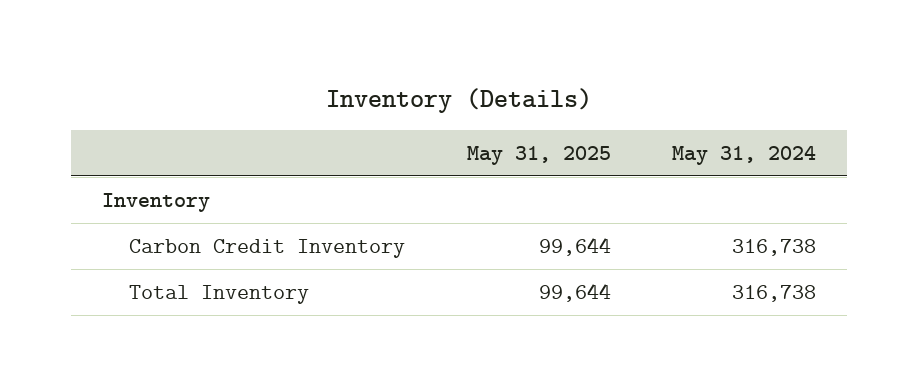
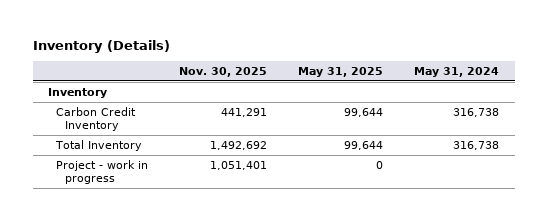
none -> [179,66,268,77] Nov. 30, 2025
none -> [56,160,149,185] Project - work in progress

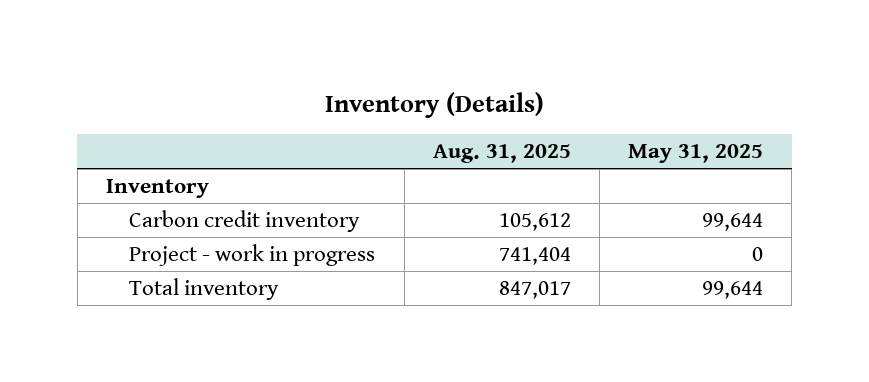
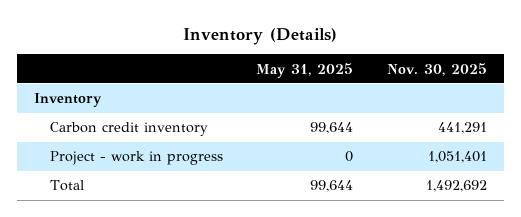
[432,144,571,164] Aug. 31, 2025 -> none
none -> [386,62,487,76] Nov. 30, 2025
[129,278,280,301] Total inventory -> [50,180,85,192] Total

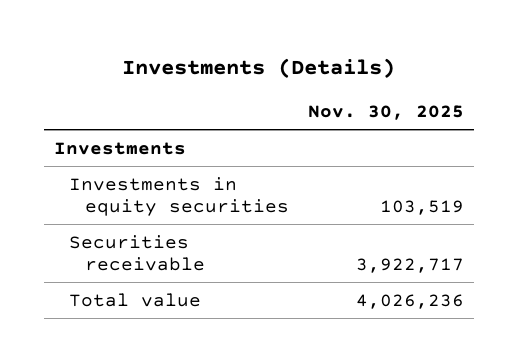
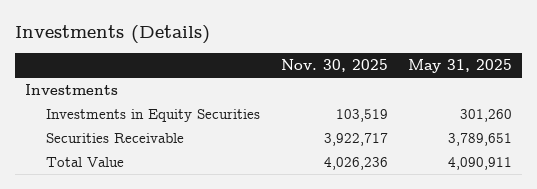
none -> [408,59,513,74] May 31, 2025
[69,176,289,217] Investments in equity securities -> [46,109,261,123] Investments in Equity Securities
[69,234,205,272] Securities receivable -> [46,133,185,144] Securities Receivable
[69,292,202,307] Total value -> [46,157,125,168] Total Value

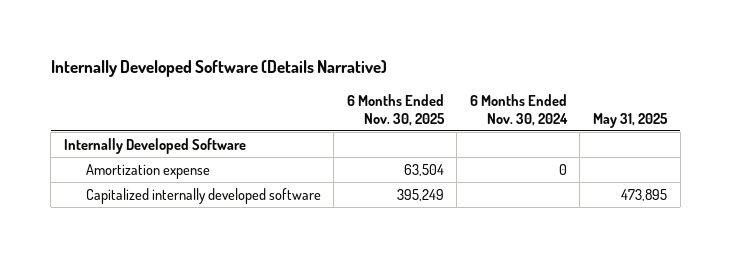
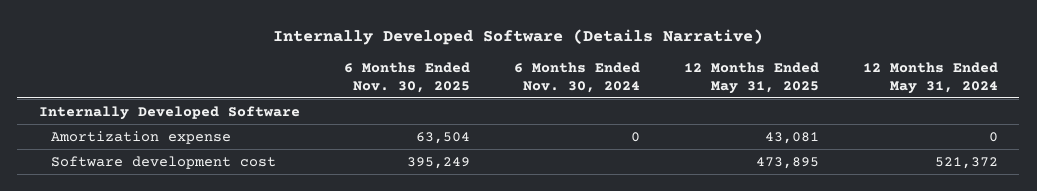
[592,112,668,128] May 31, 2025 -> none
none -> [683,62,819,94] 12 Months Ended May 31, 2025
none -> [862,62,998,94] 12 Months Ended May 31, 2024
[85,187,321,204] Capitalized internally developed software -> [51,155,277,169] Software development cost

